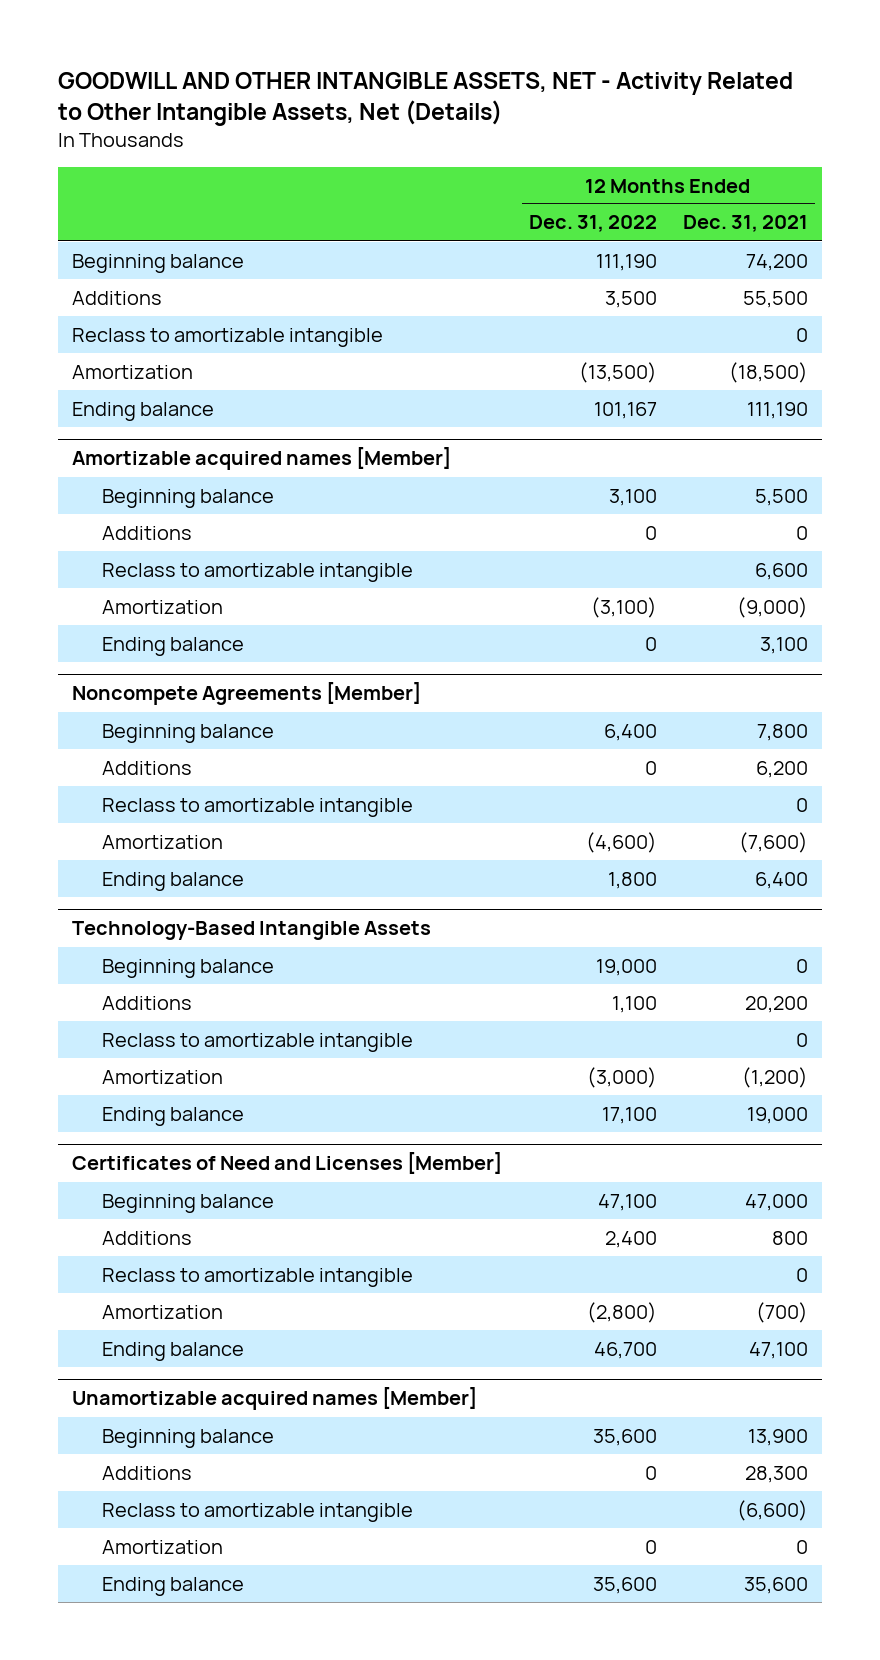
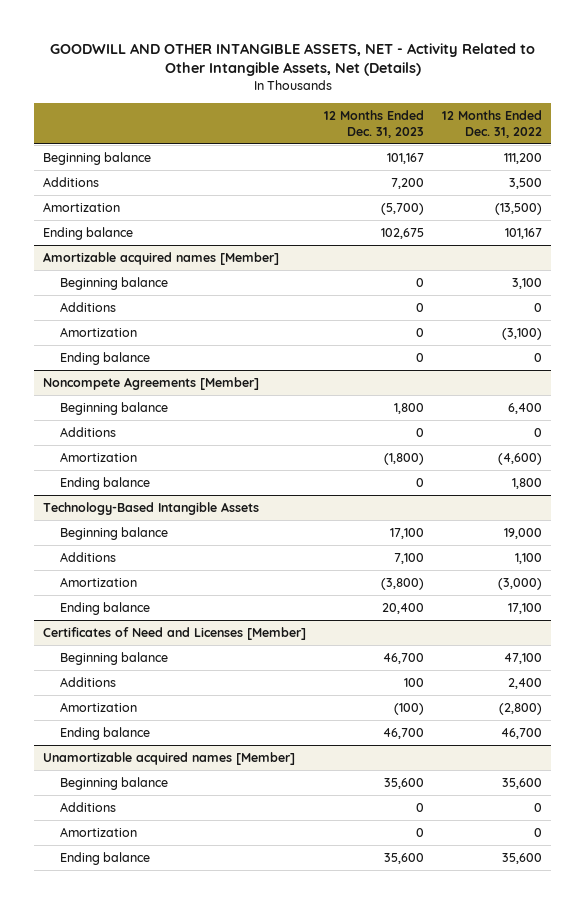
[683,215,809,233] Dec. 31, 2021 -> none
none -> [324,109,425,138] 12 Months Ended Dec. 31, 2023
[595,253,657,271] 111,190 -> [504,152,543,164] 111,200
[71,327,383,347] Reclass to amortizable intangible -> none
[102,562,414,582] Reclass to amortizable intangible -> none
[102,797,414,817] Reclass to amortizable intangible -> none
[102,1032,414,1052] Reclass to amortizable intangible -> none
[102,1267,414,1287] Reclass to amortizable intangible -> none
[102,1502,414,1522] Reclass to amortizable intangible -> none

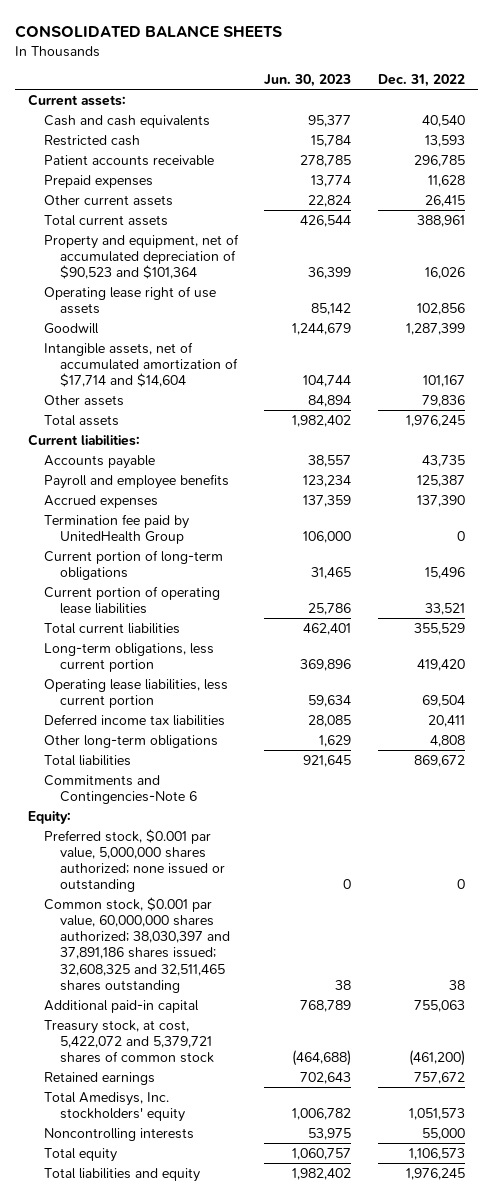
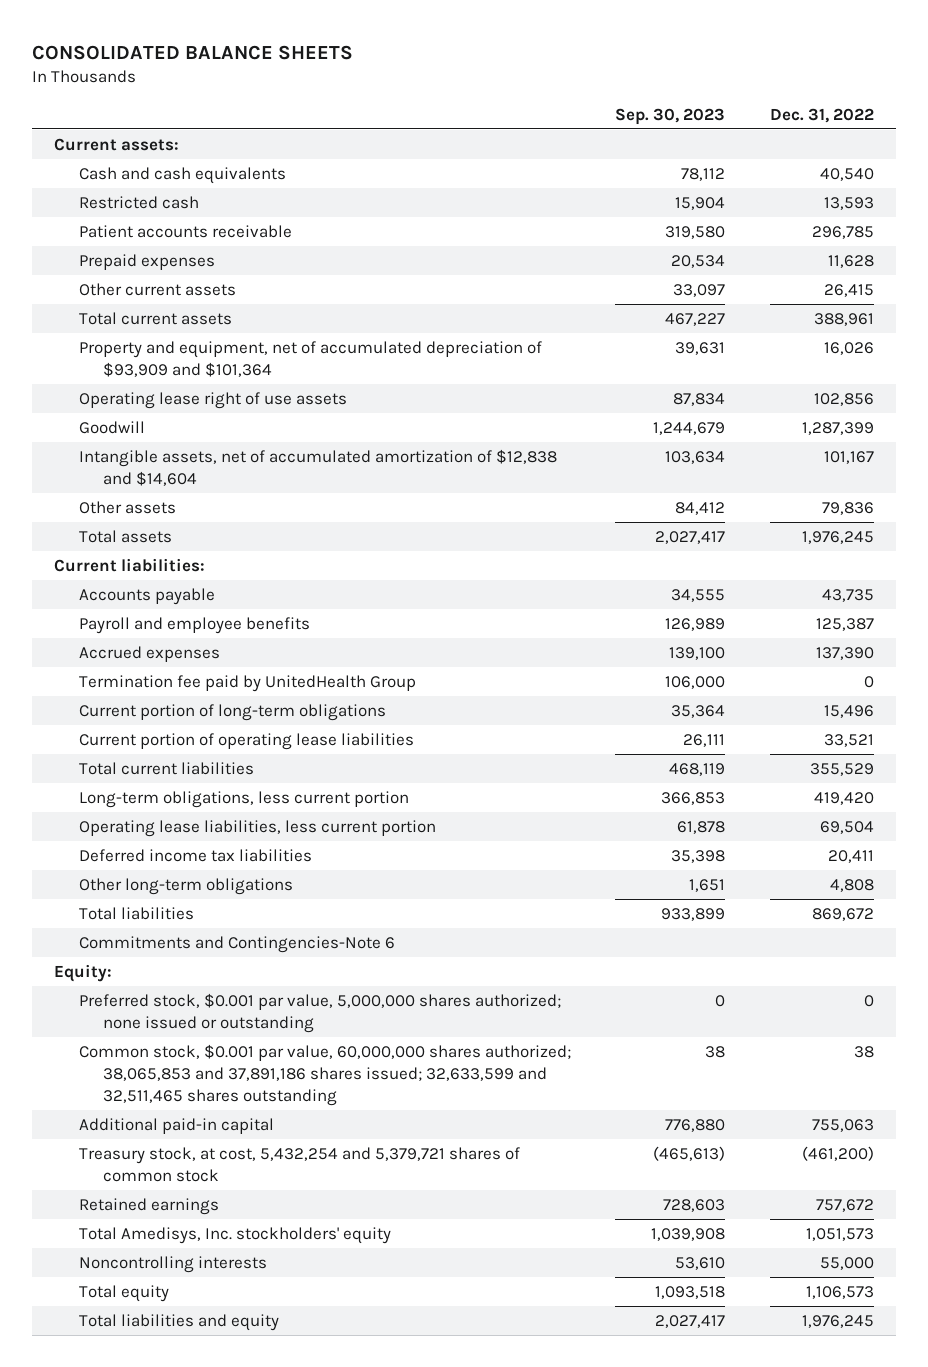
[264,74,352,88] Jun. 30, 2023 -> none
none -> [615,107,726,125] Sep. 30, 2023
[44,233,240,280] Property and equipment, net of accumulated depreciation of $90,523 and $101,364 -> [78,341,542,377] Property and equipment, net of accumulated depreciation of $93,909 and $101,364
[44,341,239,388] Intangible assets, net of accumulated amortization of $17,714 and $14,604 -> [78,449,557,486] Intangible assets, net of accumulated amortization of $12,838 and $14,604
[44,896,231,993] Common stock, $0.001 par value, 60,000,000 shares authorized; 38,030,397 and 37,891,186 shares issued; 32,608,325 and 32,511,465 shares outstanding -> [78,1044,571,1106] Common stock, $0.001 par value, 60,000,000 shares authorized; 38,065,853 and 37,891,186 shares issued; 32,633,599 and 32,511,465 shares outstanding
[44,1019,215,1064] Treasury stock, at cost, 5,422,072 and 5,379,721 shares of common stock -> [78,1147,520,1182] Treasury stock, at cost, 5,432,254 and 5,379,721 shares of common stock

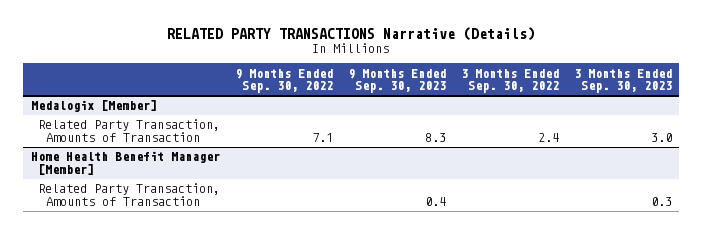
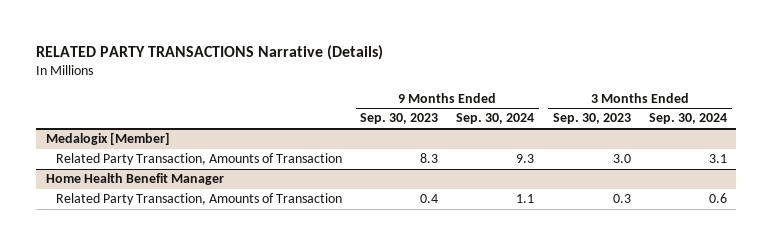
[235,68,334,94] 9 Months Ended Sep. 30, 2022 -> none
[461,68,560,94] 3 Months Ended Sep. 30, 2022 -> none
none -> [456,113,535,125] Sep. 30, 2024
none -> [649,113,728,125] Sep. 30, 2024
[30,151,220,176] Home Health Benefit Manager [Member] -> [45,173,224,186] Home Health Benefit Manager

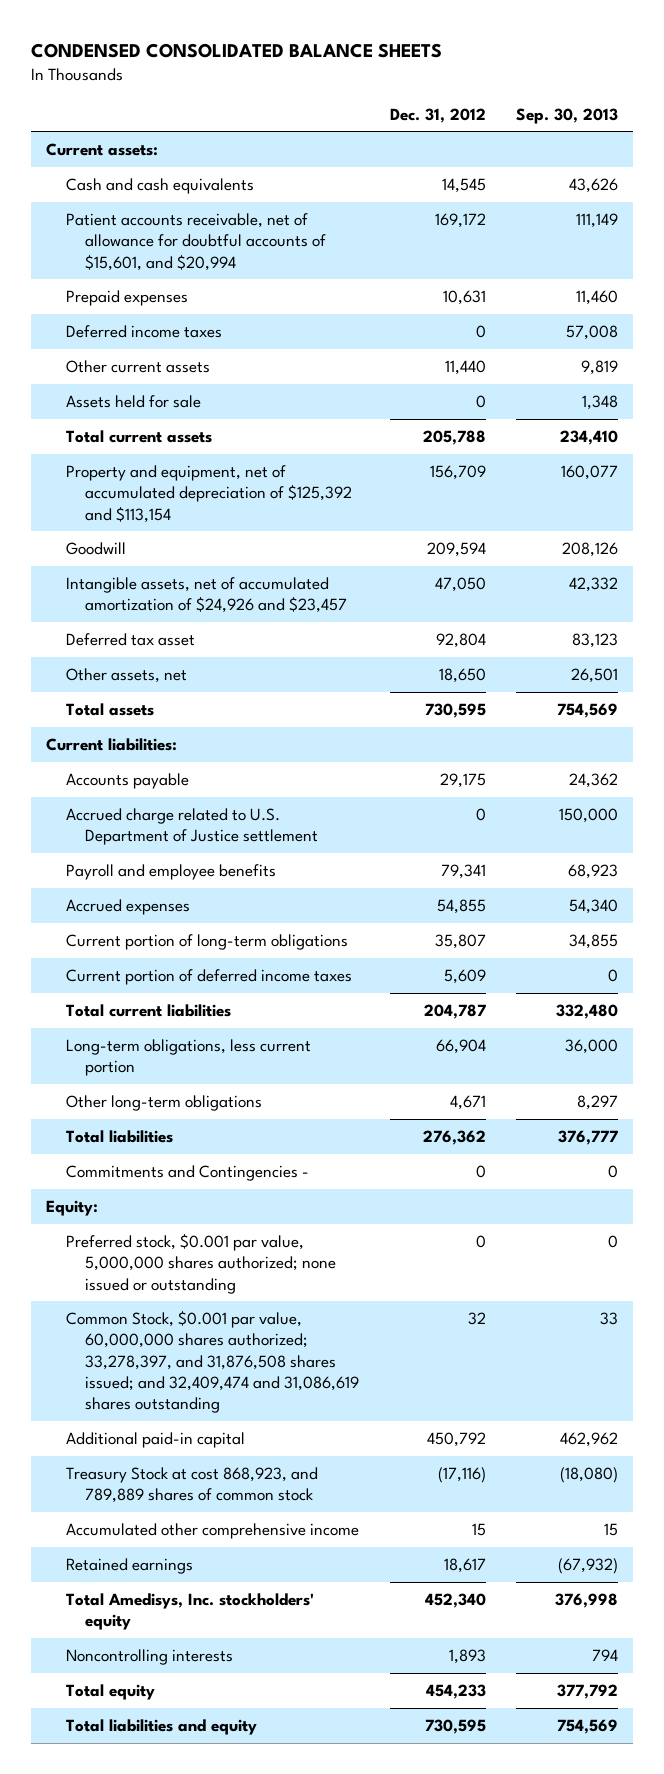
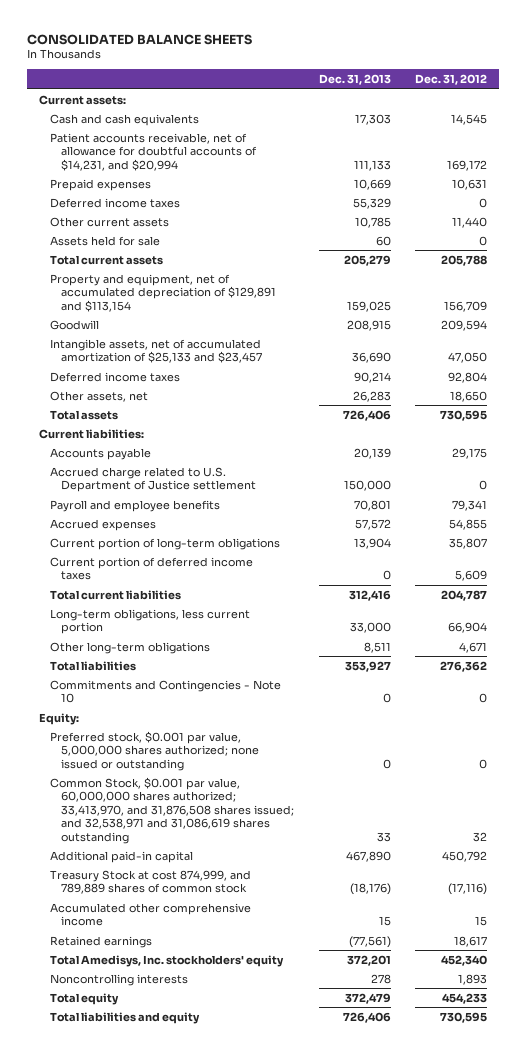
[30,43,442,59] CONDENSED CONSOLIDATED BALANCE SHEETS -> [26,33,252,45] CONSOLIDATED BALANCE SHEETS
[516,107,619,124] Sep. 30, 2013 -> none
none -> [318,74,391,86] Dec. 31, 2013
[65,212,327,271] Patient accounts receivable, net of allowance for doubtful accounts of $15,601, and $20,994 -> [49,132,258,171] Patient accounts receivable, net of allowance for doubtful accounts of $14,231, and $20,994
[65,464,353,523] Property and equipment, net of accumulated depreciation of $125,392 and $113,154 -> [49,273,277,312] Property and equipment, net of accumulated depreciation of $129,891 and $113,154
[65,576,348,614] Intangible assets, net of accumulated amortization of $24,926 and $23,457 -> [49,338,263,364] Intangible assets, net of accumulated amortization of $25,133 and $23,457
[65,632,195,646] Deferred tax asset -> [49,371,180,382] Deferred income taxes
[65,1164,309,1181] Commitments and Contingencies - -> [49,679,281,704] Commitments and Contingencies - Note 10
[65,1309,360,1414] Common Stock, $0.001 par value, 60,000,000 shares authorized; 33,278,397, and 31,876,508 shares issued; and 32,409,474 and 31,086,619 shares outstanding -> [49,776,295,844] Common Stock, $0.001 par value, 60,000,000 shares authorized; 33,413,970, and 31,876,508 shares issued; and 32,538,971 and 31,086,619 shares outstanding
[65,1466,318,1504] Treasury Stock at cost 868,923, and 789,889 shares of common stock -> [49,869,251,895] Treasury Stock at cost 874,999, and 789,889 shares of common stock

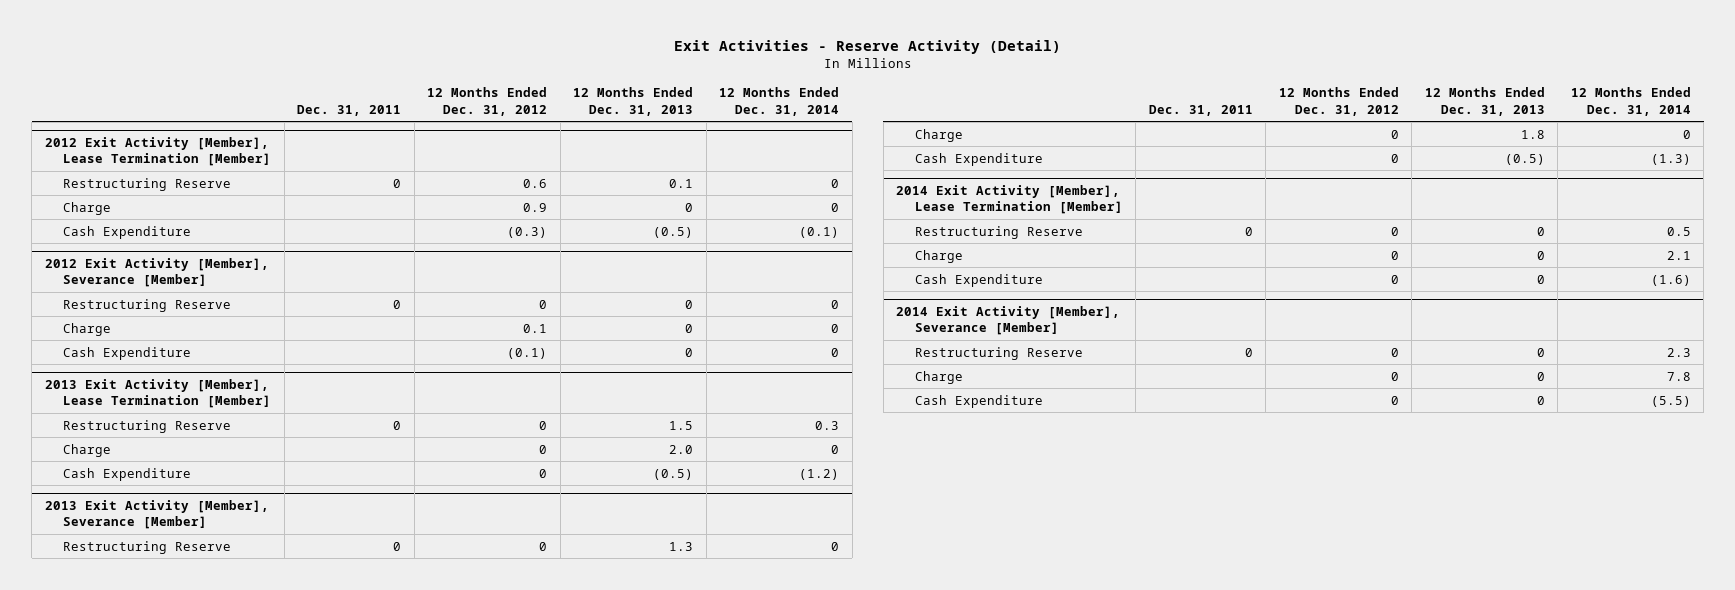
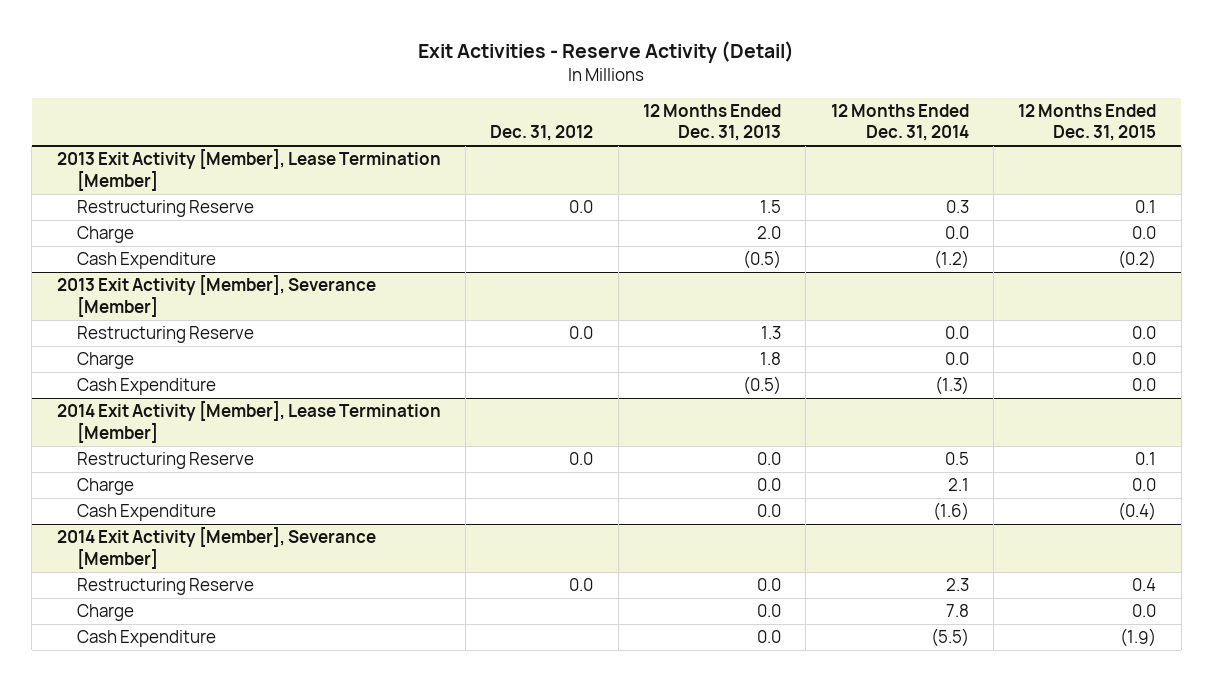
[297,104,402,116] Dec. 31, 2011 -> none
[427,87,548,116] 12 Months Ended Dec. 31, 2012 -> none
none -> [490,125,594,142] Dec. 31, 2012
none -> [1018,103,1157,142] 12 Months Ended Dec. 31, 2015
[44,136,272,166] 2012 Exit Activity [Member], Lease Termination [Member] -> none
[63,177,232,191] Restructuring Reserve -> none
[63,201,112,215] Charge -> none
[63,225,192,239] Cash Expenditure -> none
[44,257,269,287] 2012 Exit Activity [Member], Severance [Member] -> none
[63,298,232,312] Restructuring Reserve -> none
[63,322,112,336] Charge -> none
[63,346,192,360] Cash Expenditure -> none
[831,444,840,454] 0 -> [944,226,969,240] 0.0
[831,541,840,551] 0 -> [944,326,969,340] 0.0
[1682,129,1691,139] 0 -> [944,352,969,366] 0.0
[1536,226,1545,236] 0 -> [756,452,781,466] 0.0
[1536,250,1545,260] 0 -> [756,478,781,492] 0.0
[1536,274,1545,284] 0 -> [756,504,781,518] 0.0
[1536,347,1545,357] 0 -> [756,578,781,592] 0.0
[1536,371,1545,381] 0 -> [756,604,781,618] 0.0
[1536,395,1545,405] 0 -> [756,630,781,644] 0.0

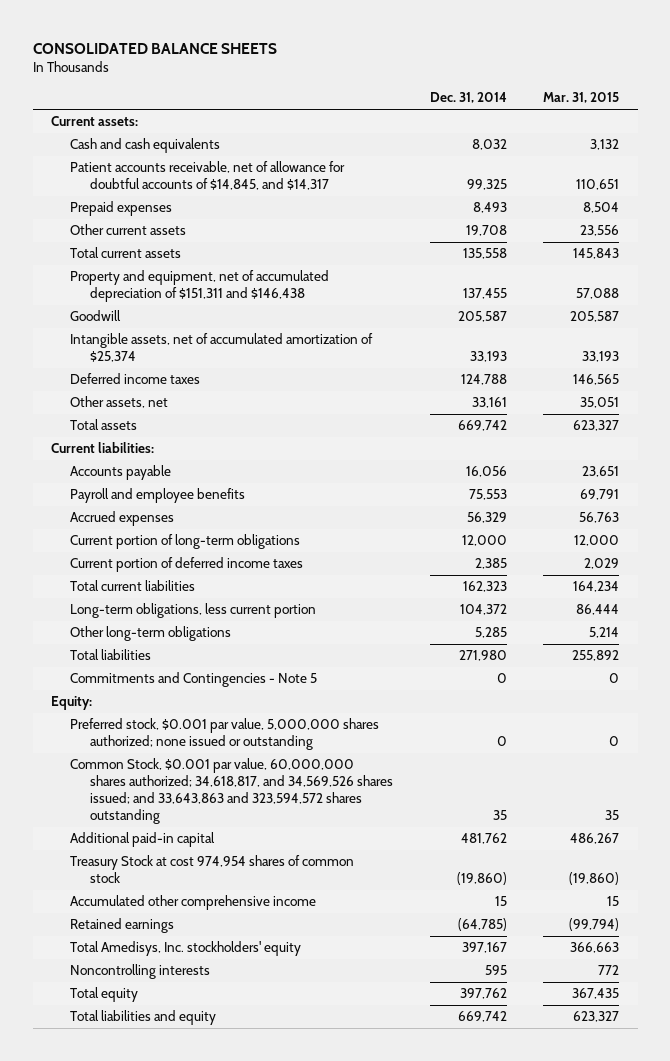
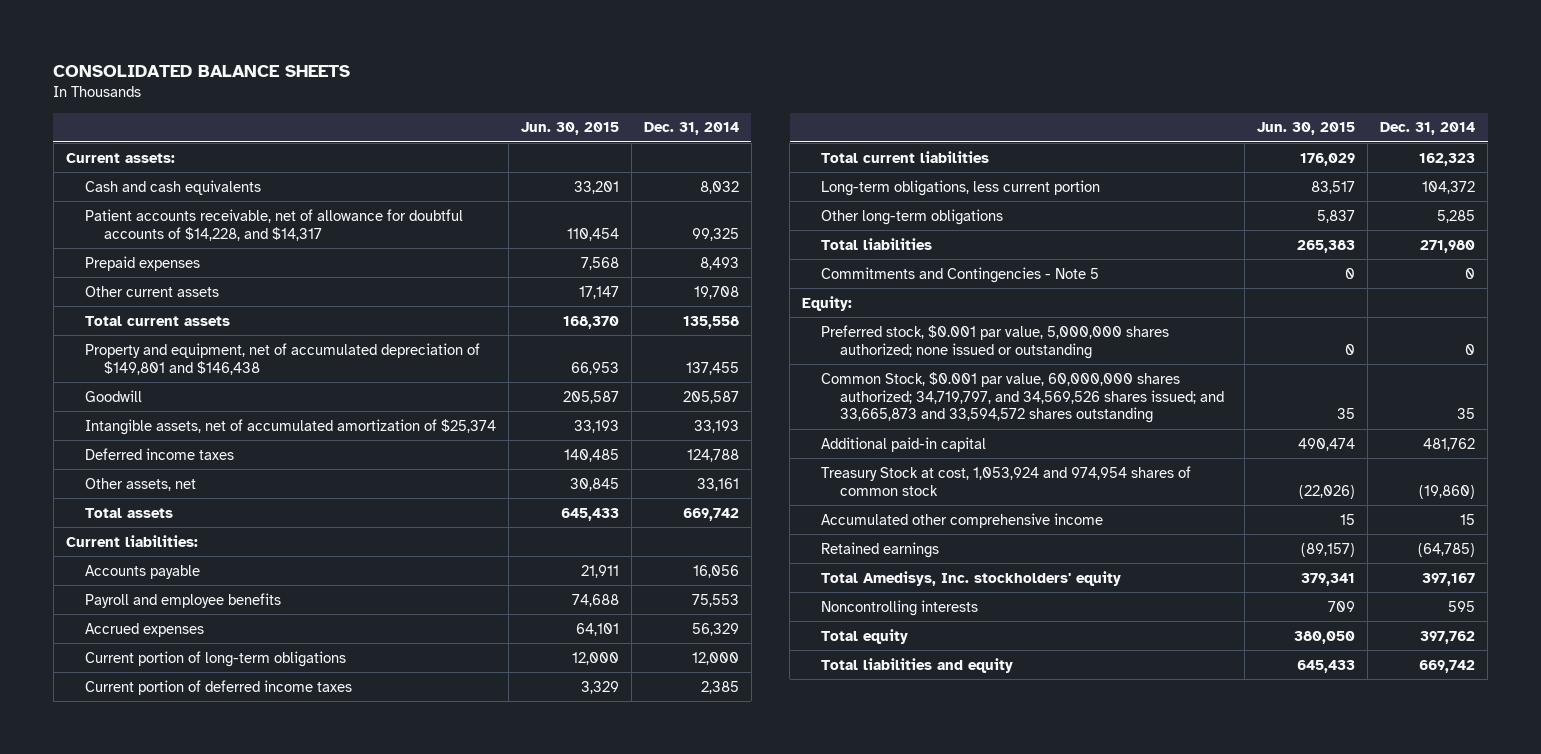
[543,92,620,104] Mar. 31, 2015 -> none
none -> [520,122,619,136] Jun. 30, 2015
[70,161,346,191] Patient accounts receivable, net of allowance for doubtful accounts of $14,845, and $14,317 -> [84,208,463,241] Patient accounts receivable, net of allowance for doubtful accounts of $14,228, and $14,317
[70,270,330,303] Property and equipment, net of accumulated depreciation of $151,311 and $146,438 -> [84,342,480,375] Property and equipment, net of accumulated depreciation of $149,801 and $146,438
[70,758,393,825] Common Stock, $0.001 par value, 60,000,000 shares authorized; 34,618,817, and 34,569,526 shares issued; and 33,643,863 and 323,594,572 shares outstanding -> [821,371,1225,424] Common Stock, $0.001 par value, 60,000,000 shares authorized; 34,719,797, and 34,569,526 shares issued; and 33,665,873 and 33,594,572 shares outstanding
[70,855,355,884] Treasury Stock at cost 974,954 shares of common stock -> [821,465,1192,496] Treasury Stock at cost, 1,053,924 and 974,954 shares of common stock

